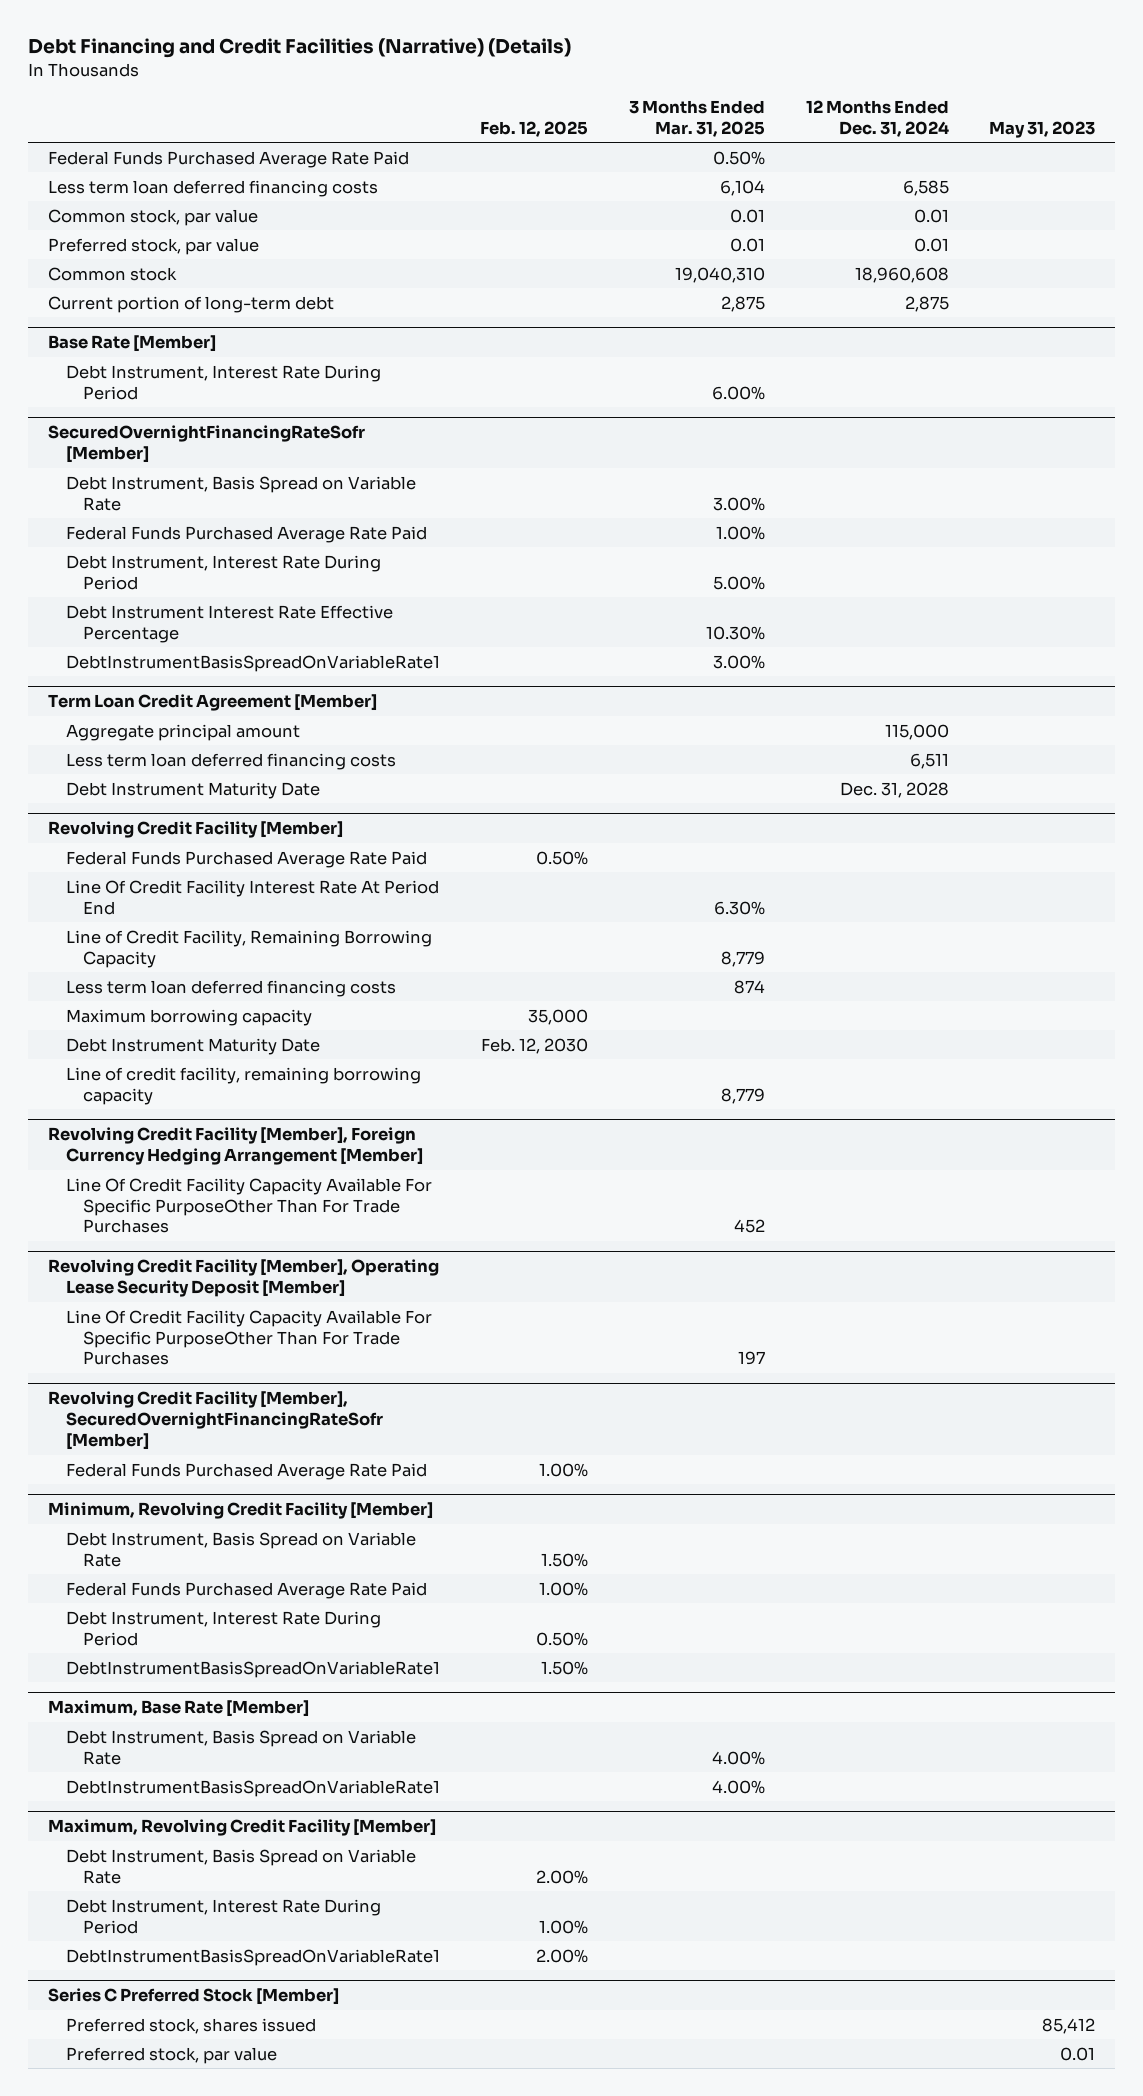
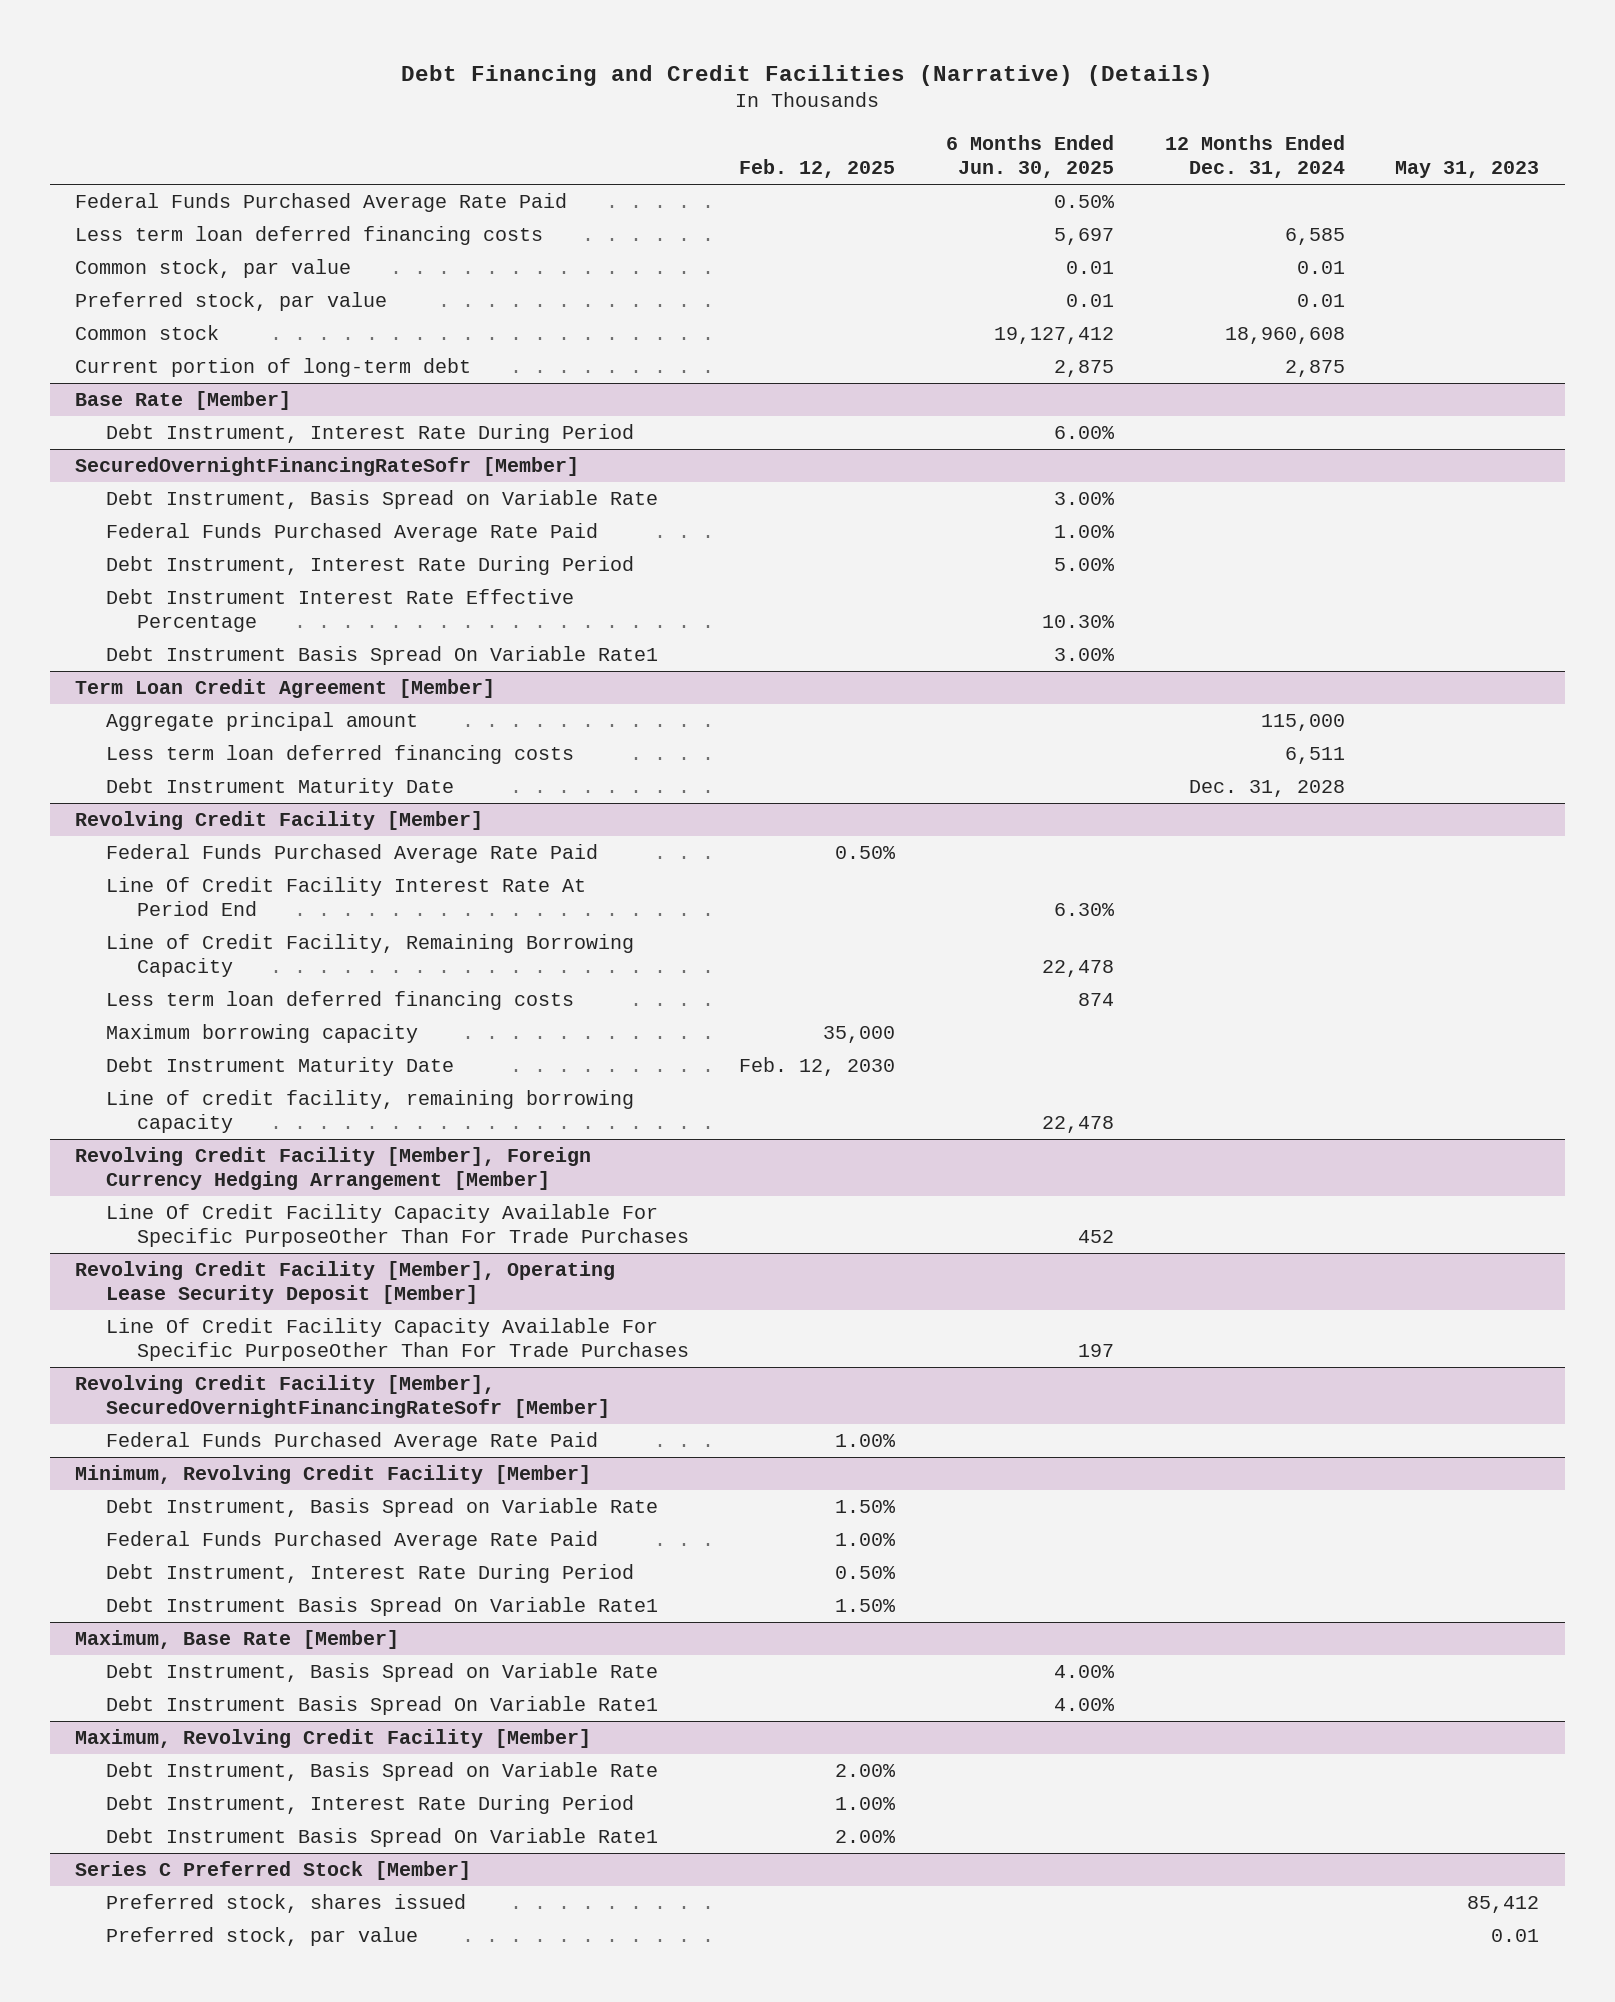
[628,99,765,137] 3 Months Ended Mar. 31, 2025 -> none
none -> [946,135,1115,179] 6 Months Ended Jun. 30, 2025
[65,654,440,672] DebtInstrumentBasisSpreadOnVariableRate1 -> [105,646,658,666] Debt Instrument Basis Spread On Variable Rate1
[65,1660,440,1678] DebtInstrumentBasisSpreadOnVariableRate1 -> [105,1597,658,1617] Debt Instrument Basis Spread On Variable Rate1
[65,1779,440,1797] DebtInstrumentBasisSpreadOnVariableRate1 -> [105,1696,658,1716] Debt Instrument Basis Spread On Variable Rate1
[65,1948,440,1966] DebtInstrumentBasisSpreadOnVariableRate1 -> [105,1828,658,1848] Debt Instrument Basis Spread On Variable Rate1

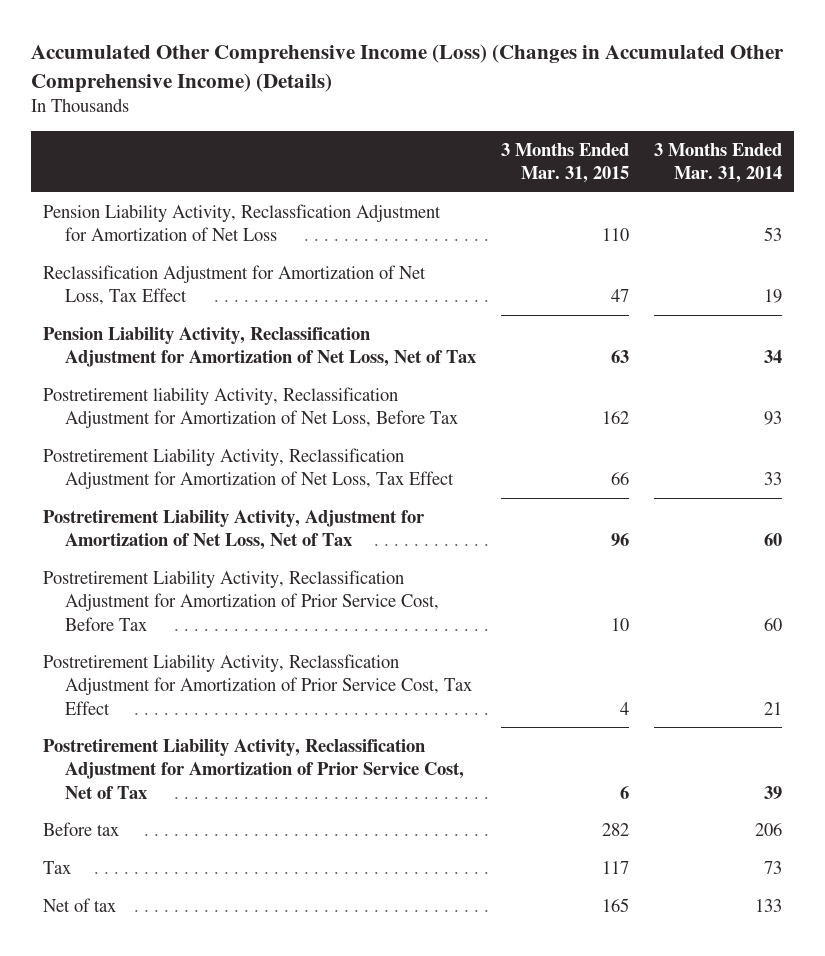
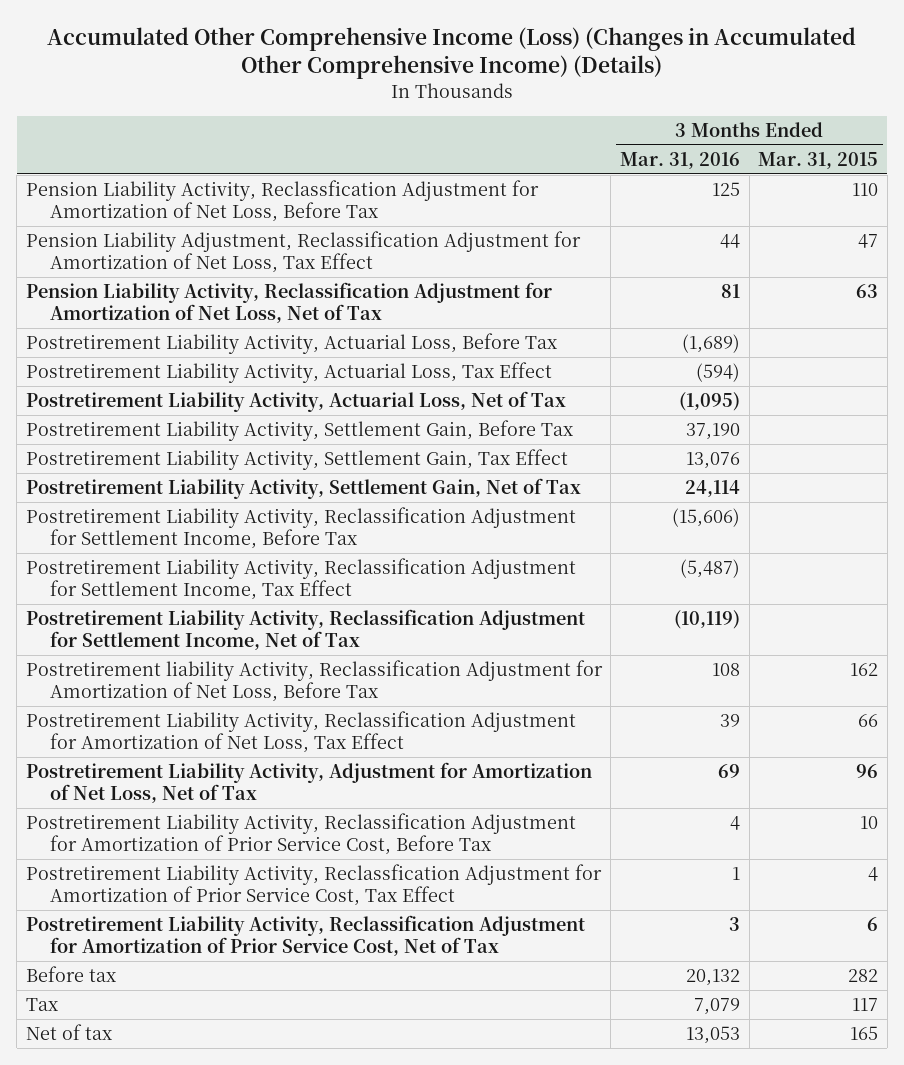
[653,142,782,183] 3 Months Ended Mar. 31, 2014 -> none
none -> [620,151,741,169] Mar. 31, 2016
[43,203,442,242] Pension Liability Activity, Reclassfication Adjustment for Amortization of Net Loss -> [25,180,539,223] Pension Liability Activity, Reclassfication Adjustment for Amortization of Net Loss, Before Tax
[43,264,427,306] Reclassification Adjustment for Amortization of Net Loss, Tax Effect -> [25,231,581,274] Pension Liability Adjustment, Reclassification Adjustment for Amortization of Net Loss, Tax Effect
none -> [25,333,557,355] Postretirement Liability Activity, Actuarial Loss, Before Tax
none -> [25,362,552,384] Postretirement Liability Activity, Actuarial Loss, Tax Effect
none -> [25,391,566,413] Postretirement Liability Activity, Actuarial Loss, Net of Tax
none -> [25,420,573,442] Postretirement Liability Activity, Settlement Gain, Before Tax
none -> [25,449,568,471] Postretirement Liability Activity, Settlement Gain, Tax Effect
none -> [25,478,581,500] Postretirement Liability Activity, Settlement Gain, Net of Tax
none -> [25,507,576,550] Postretirement Liability Activity, Reclassification Adjustment for Settlement Income, Before Tax
none -> [25,558,576,601] Postretirement Liability Activity, Reclassification Adjustment for Settlement Income, Tax Effect
none -> [25,609,585,651] Postretirement Liability Activity, Reclassification Adjustment for Settlement Income, Net of Tax

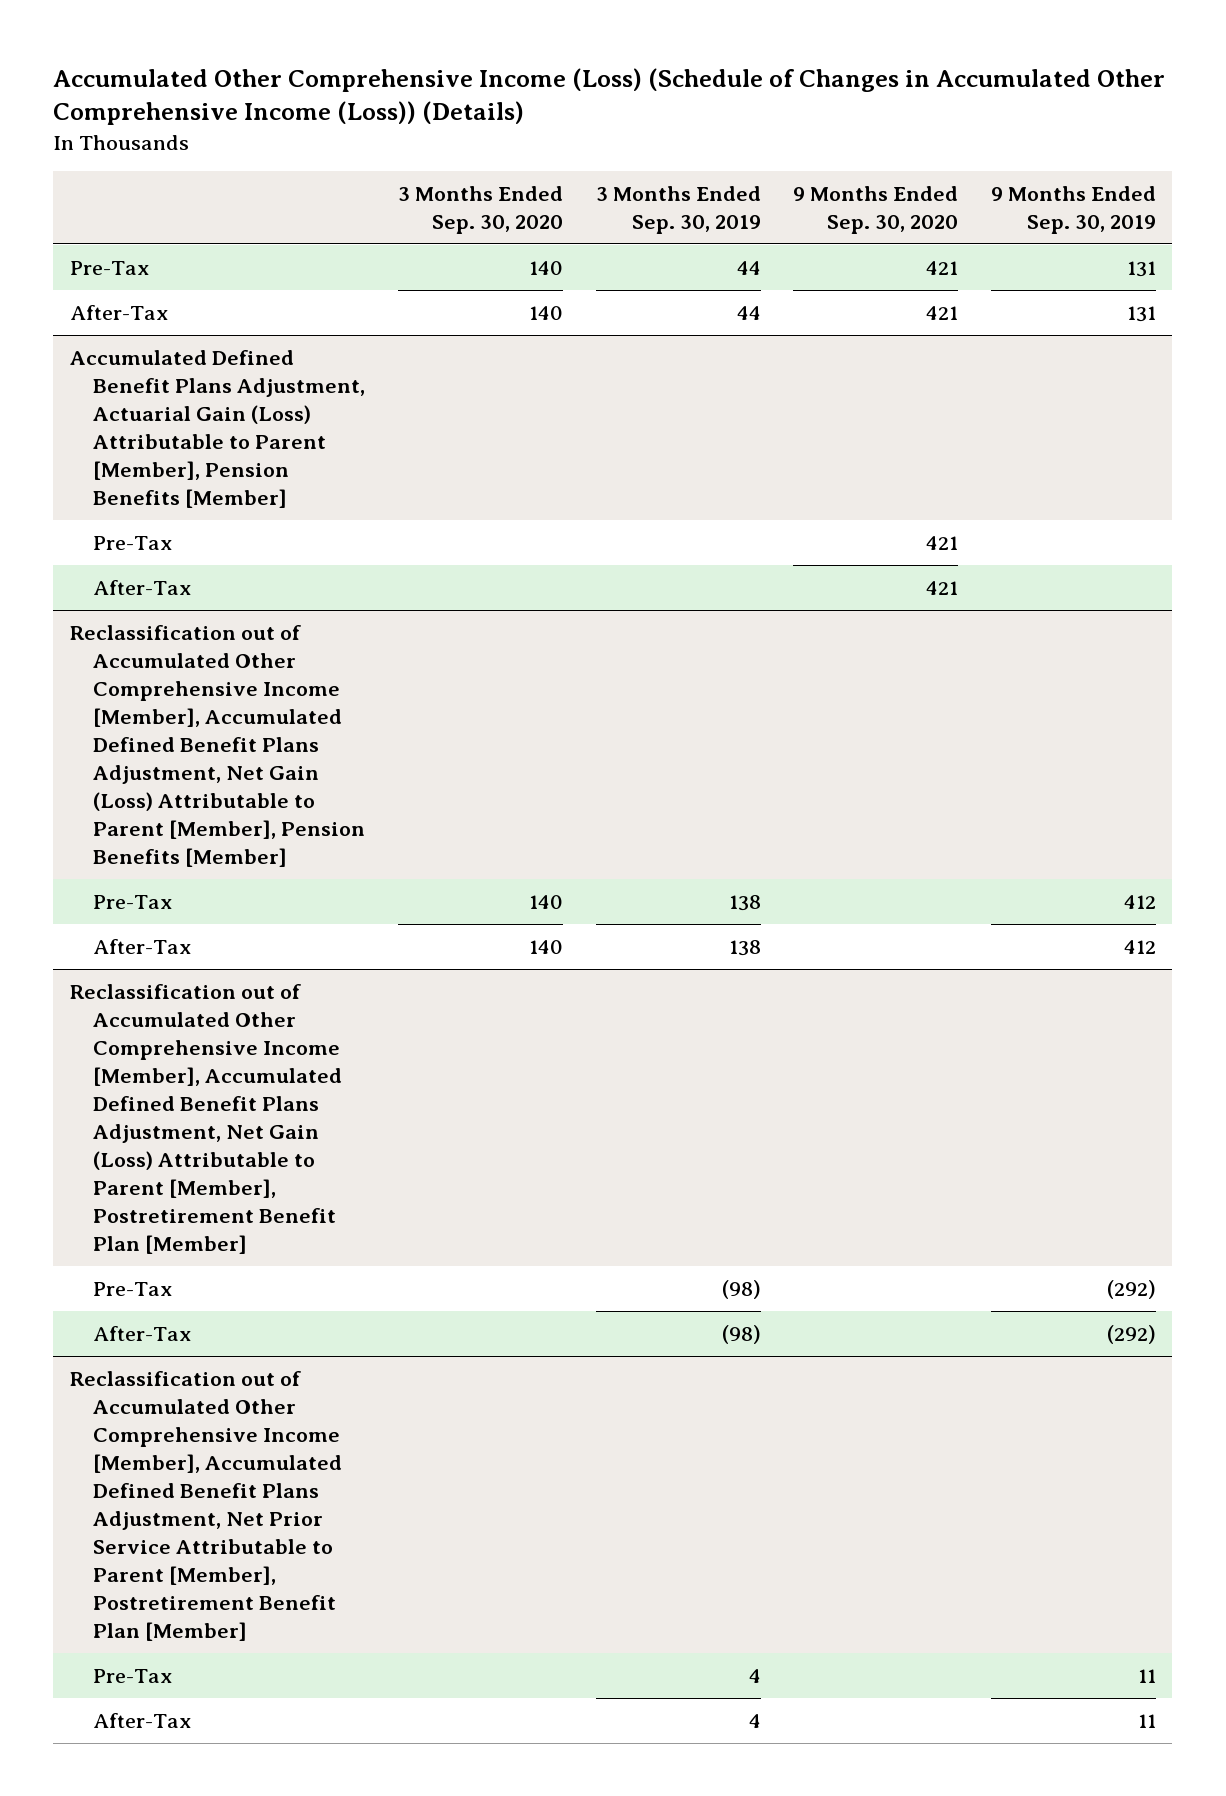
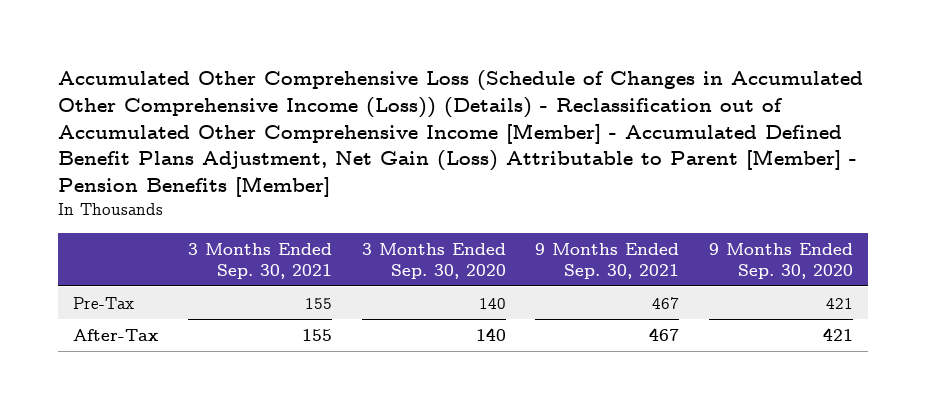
[53,67,1166,126] Accumulated Other Comprehensive Income (Loss) (Schedule of Changes in Accumulated Other Comprehensive Income (Loss)) (Details) -> [58,70,864,198] Accumulated Other Comprehensive Loss (Schedule of Changes in Accumulated Other Comprehensive Income (Loss)) (Details) - Reclassification out of Accumulated Other Comprehensive Income [Member] - Accumulated Defined Benefit Plans Adjustment, Net Gain (Loss) Attributable to Parent [Member] - Pension Benefits [Member]
[595,185,761,234] 3 Months Ended Sep. 30, 2019 -> none
[991,185,1157,234] 9 Months Ended Sep. 30, 2019 -> none
none -> [187,242,332,279] 3 Months Ended Sep. 30, 2021
none -> [535,242,680,279] 9 Months Ended Sep. 30, 2021
[69,349,366,508] Accumulated Defined Benefit Plans Adjustment, Actuarial Gain (Loss) Attributable to Parent [Member], Pension Benefits [Member] -> none
[93,535,173,550] Pre-Tax -> none
[93,579,192,595] After-Tax -> none
[69,624,366,867] Reclassification out of Accumulated Other Comprehensive Income [Member], Accumulated Defined Benefit Plans Adjustment, Net Gain (Loss) Attributable to Parent [Member], Pension Benefits [Member] -> none
[93,894,173,909] Pre-Tax -> none
[93,938,192,954] After-Tax -> none
[69,983,343,1254] Reclassification out of Accumulated Other Comprehensive Income [Member], Accumulated Defined Benefit Plans Adjustment, Net Gain (Loss) Attributable to Parent [Member], Postretirement Benefit Plan [Member] -> none
[93,1281,173,1296] Pre-Tax -> none
[93,1325,192,1341] After-Tax -> none
[69,1370,343,1641] Reclassification out of Accumulated Other Comprehensive Income [Member], Accumulated Defined Benefit Plans Adjustment, Net Prior Service Attributable to Parent [Member], Postretirement Benefit Plan [Member] -> none
[93,1668,173,1683] Pre-Tax -> none
[93,1712,192,1728] After-Tax -> none

